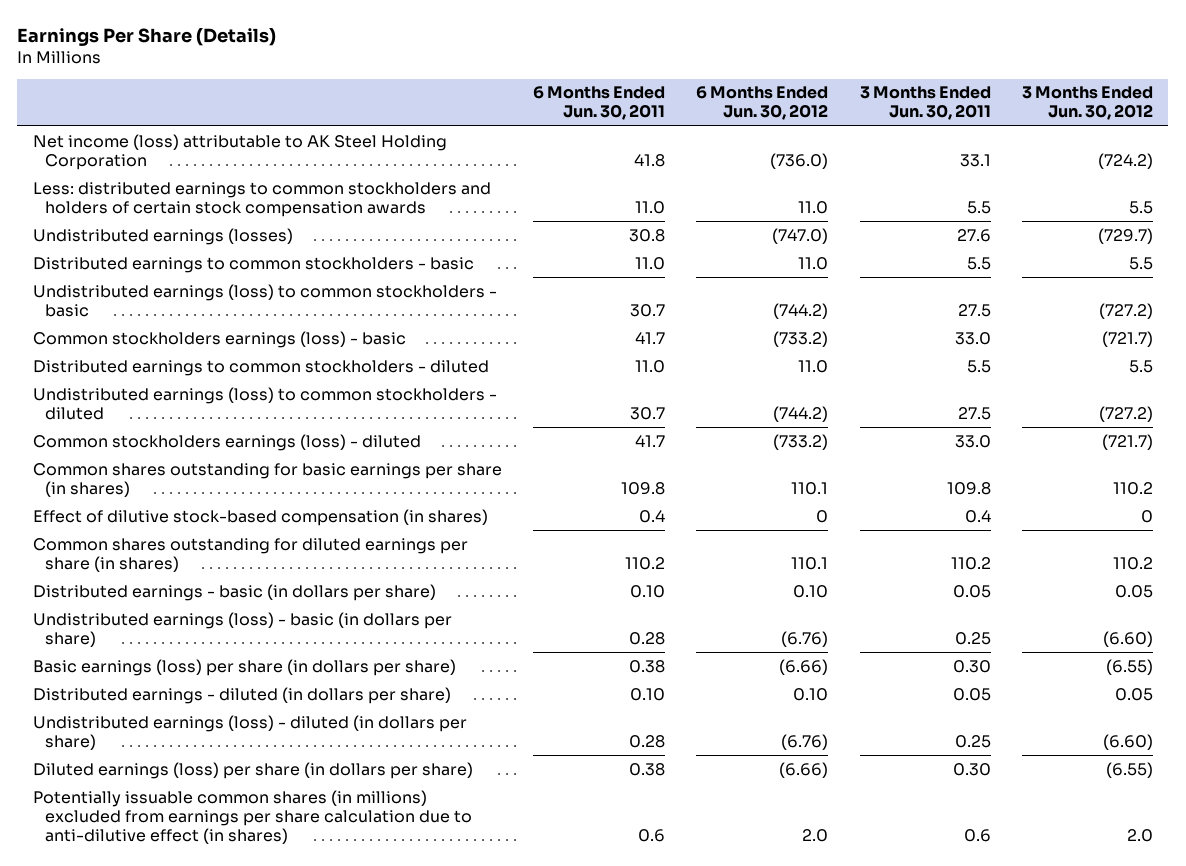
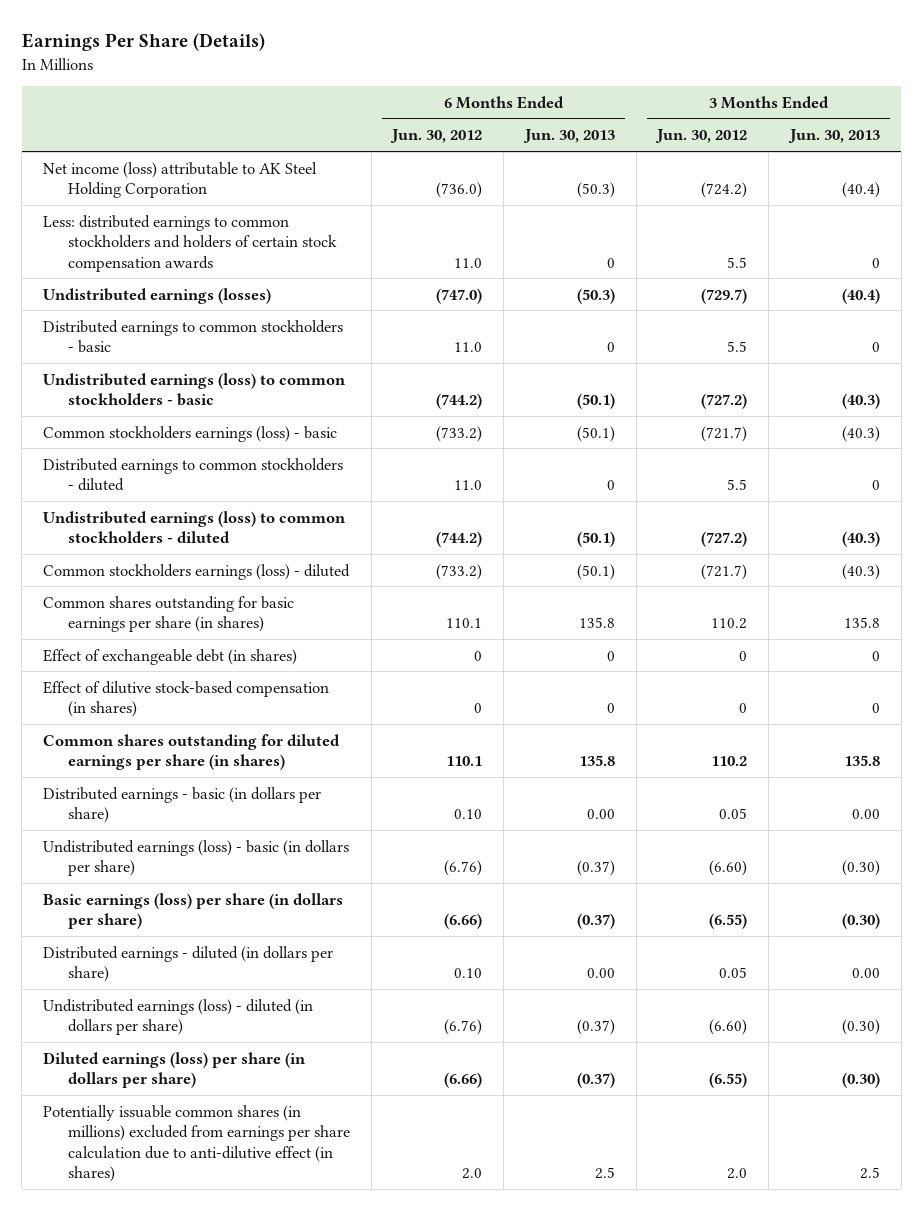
[532,86,665,121] 6 Months Ended Jun. 30, 2011 -> none
[859,86,991,121] 3 Months Ended Jun. 30, 2011 -> none
none -> [522,129,615,144] Jun. 30, 2013
none -> [787,129,880,144] Jun. 30, 2013
none -> [42,648,297,665] Effect of exchangeable debt (in shares)

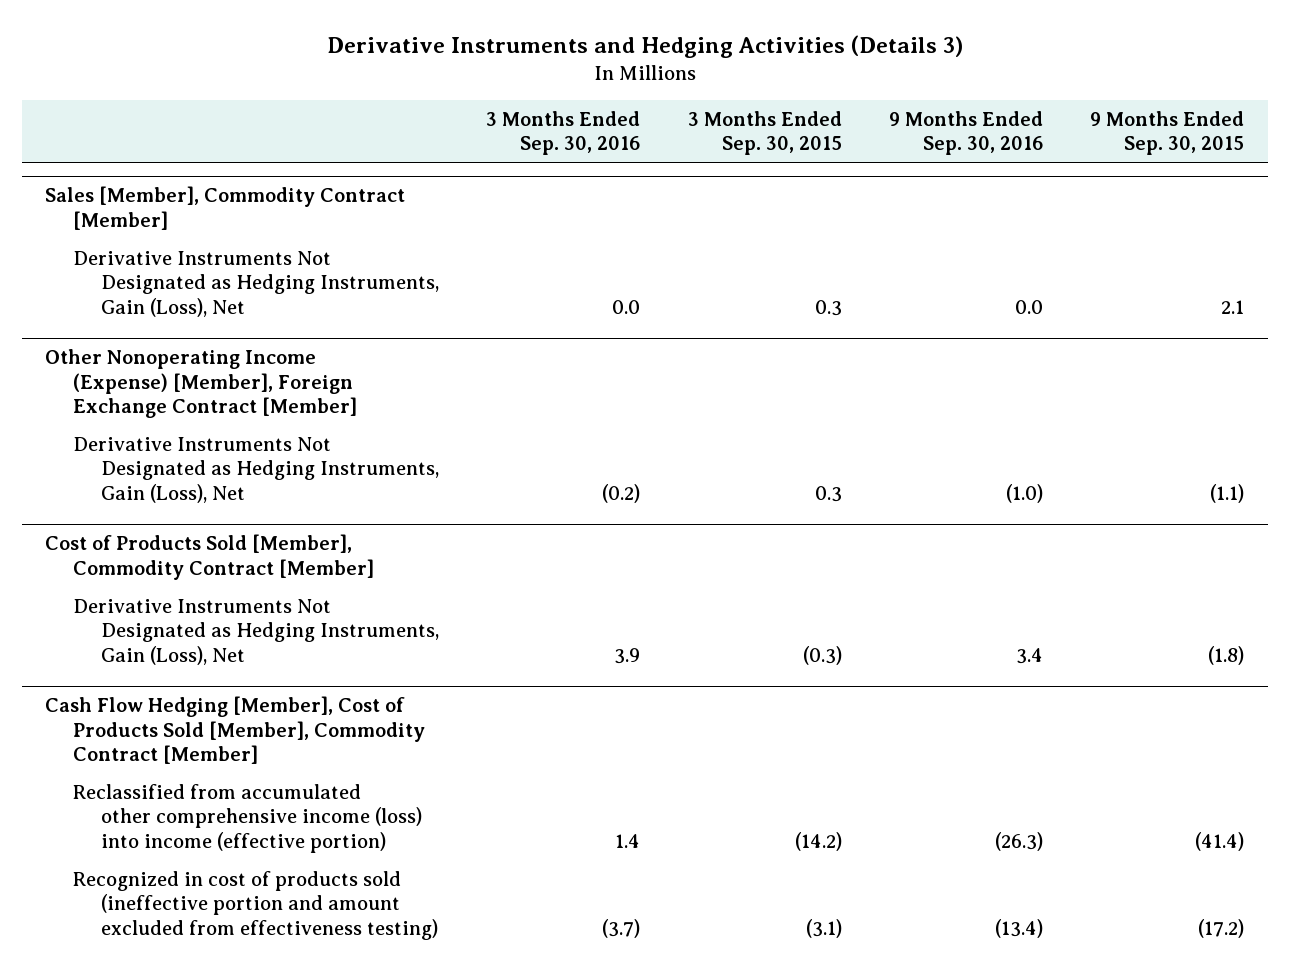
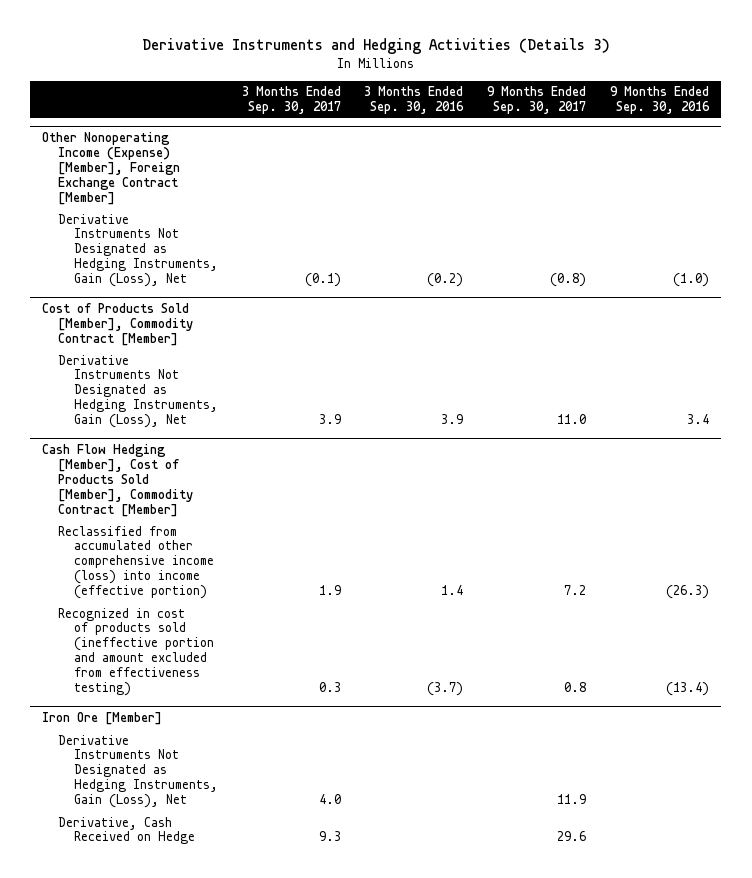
[687,111,842,156] 3 Months Ended Sep. 30, 2015 -> none
[1090,111,1245,156] 9 Months Ended Sep. 30, 2015 -> none
none -> [241,86,341,114] 3 Months Ended Sep. 30, 2017
none -> [487,86,587,114] 9 Months Ended Sep. 30, 2017
[45,186,406,230] Sales [Member], Commodity Contract [Member] -> none
[73,251,439,317] Derivative Instruments Not Designated as Hedging Instruments, Gain (Loss), Net -> none
none -> [42,712,163,726] Iron Ore [Member]
none -> [57,734,218,809] Derivative Instruments Not Designated as Hedging Instruments, Gain (Loss), Net
none -> [57,816,195,845] Derivative, Cash Received on Hedge

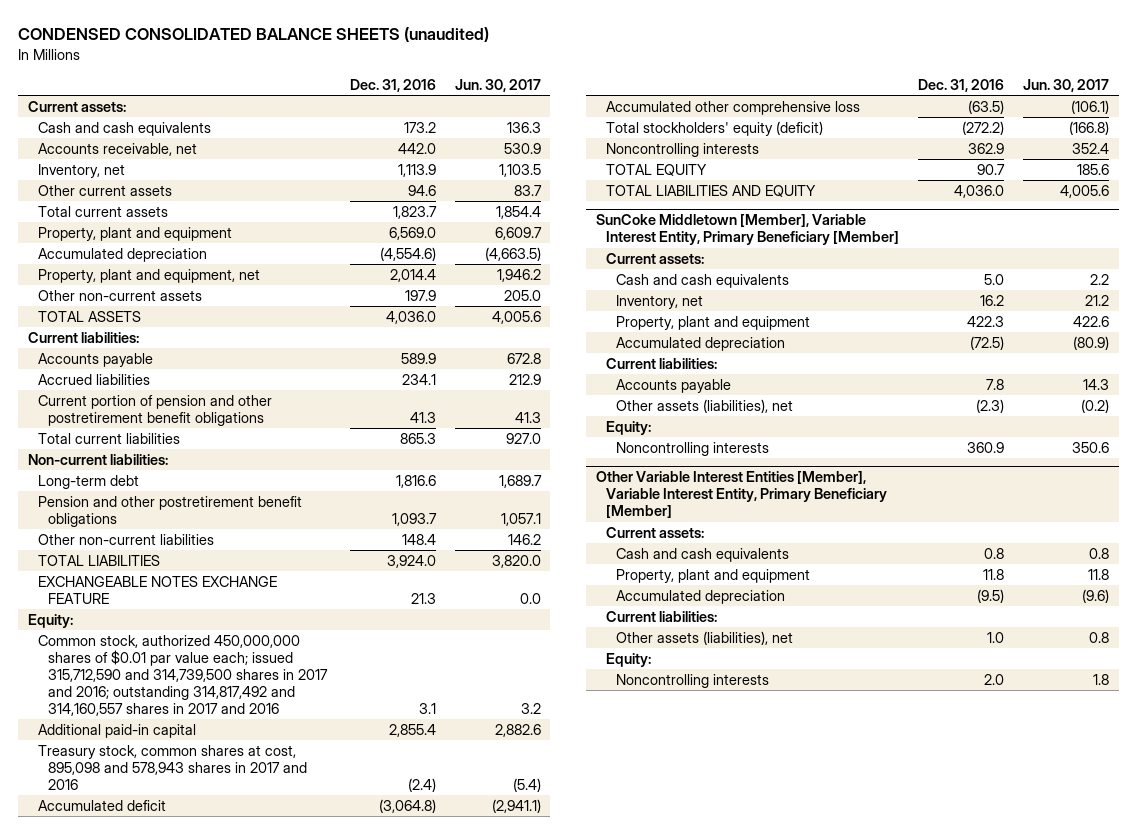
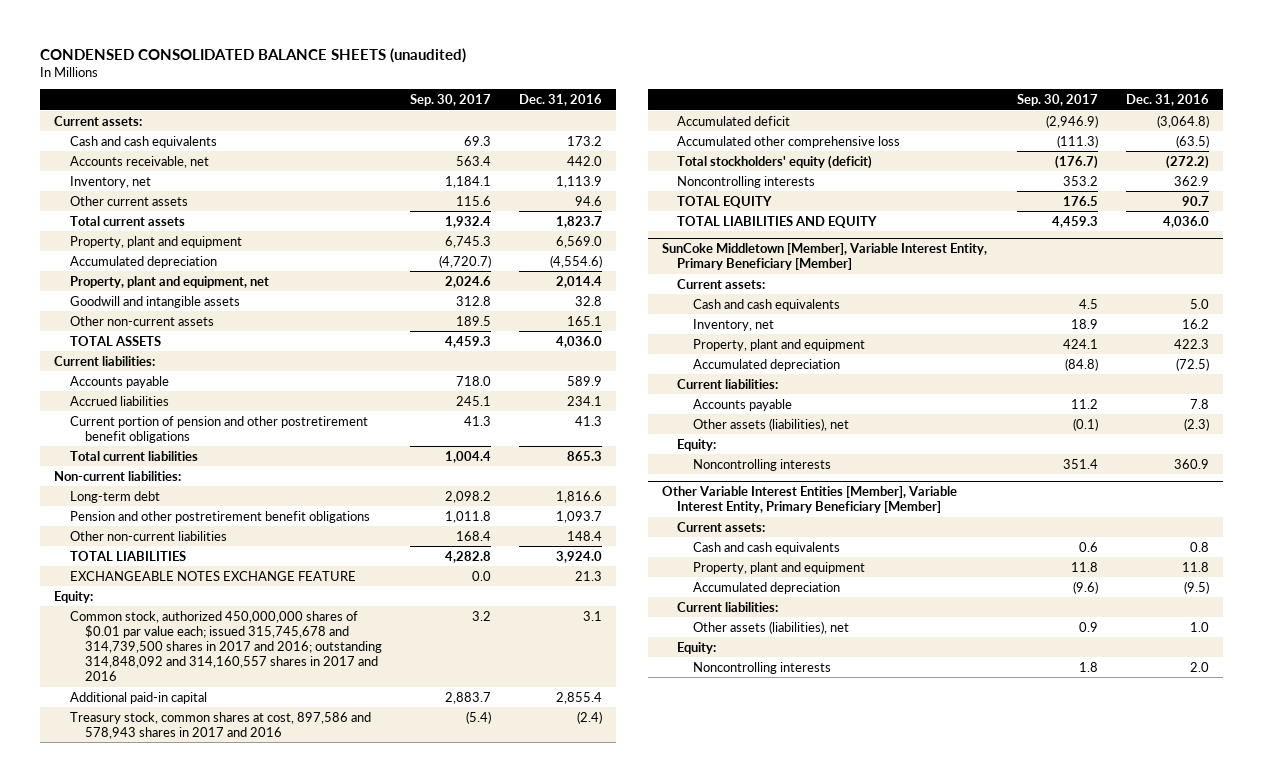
[454,78,541,92] Jun. 30, 2017 -> none
none -> [410,94,492,107] Sep. 30, 2017
none -> [69,295,240,308] Goodwill and intangible assets
[404,289,436,301] 197.9 -> [566,315,602,326] 165.1
[37,634,329,716] Common stock, authorized 450,000,000 shares of $0.01 par value each; issued 315,712,590 and 314,739,500 shares in 2017 and 2016; outstanding 314,817,492 and 314,160,557 shares in 2017 and 2016 -> [69,610,383,682] Common stock, authorized 450,000,000 shares of $0.01 par value each; issued 315,745,678 and 314,739,500 shares in 2017 and 2016; outstanding 314,848,092 and 314,160,557 shares in 2017 and 2016
[37,744,308,790] Treasury stock, common shares at cost, 895,098 and 578,943 shares in 2017 and 2016 -> [69,711,371,739] Treasury stock, common shares at cost, 897,586 and 578,943 shares in 2017 and 2016

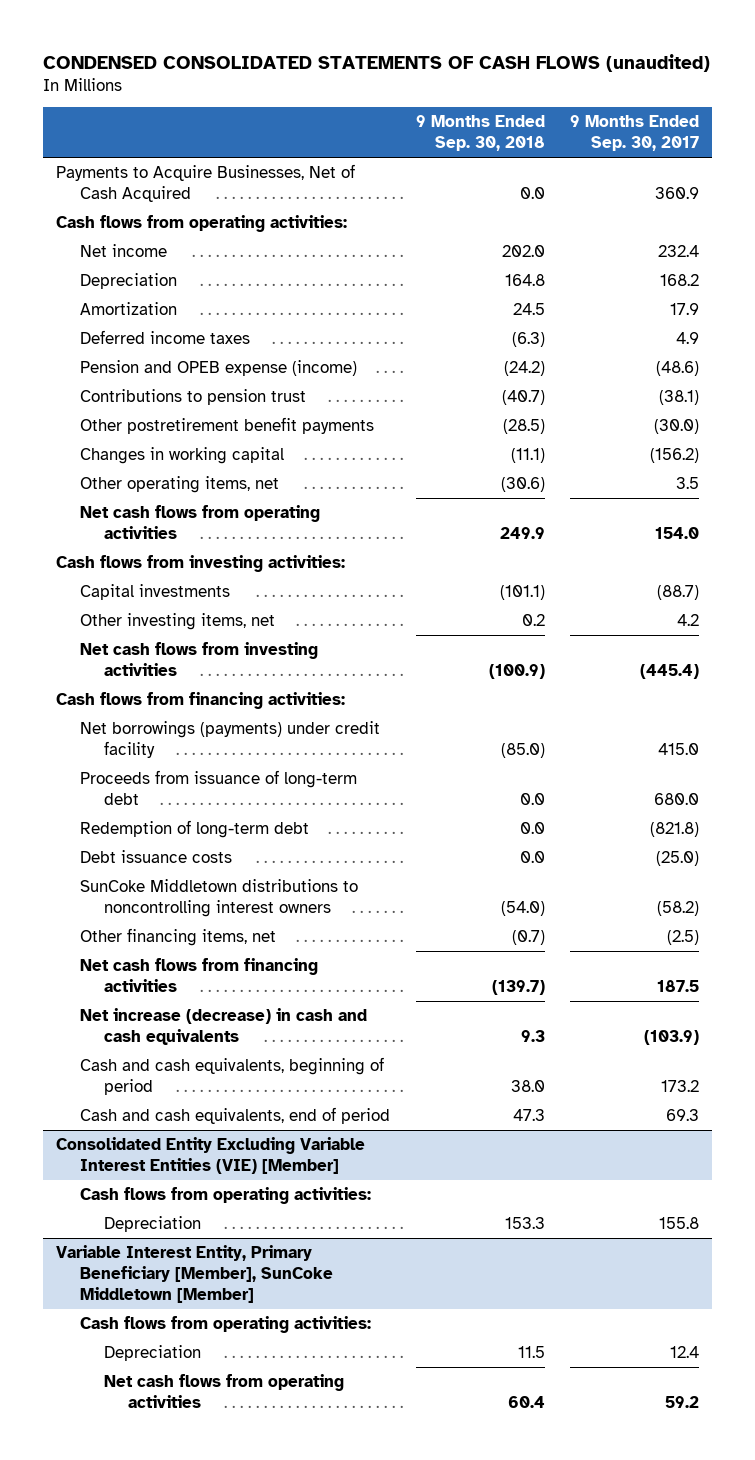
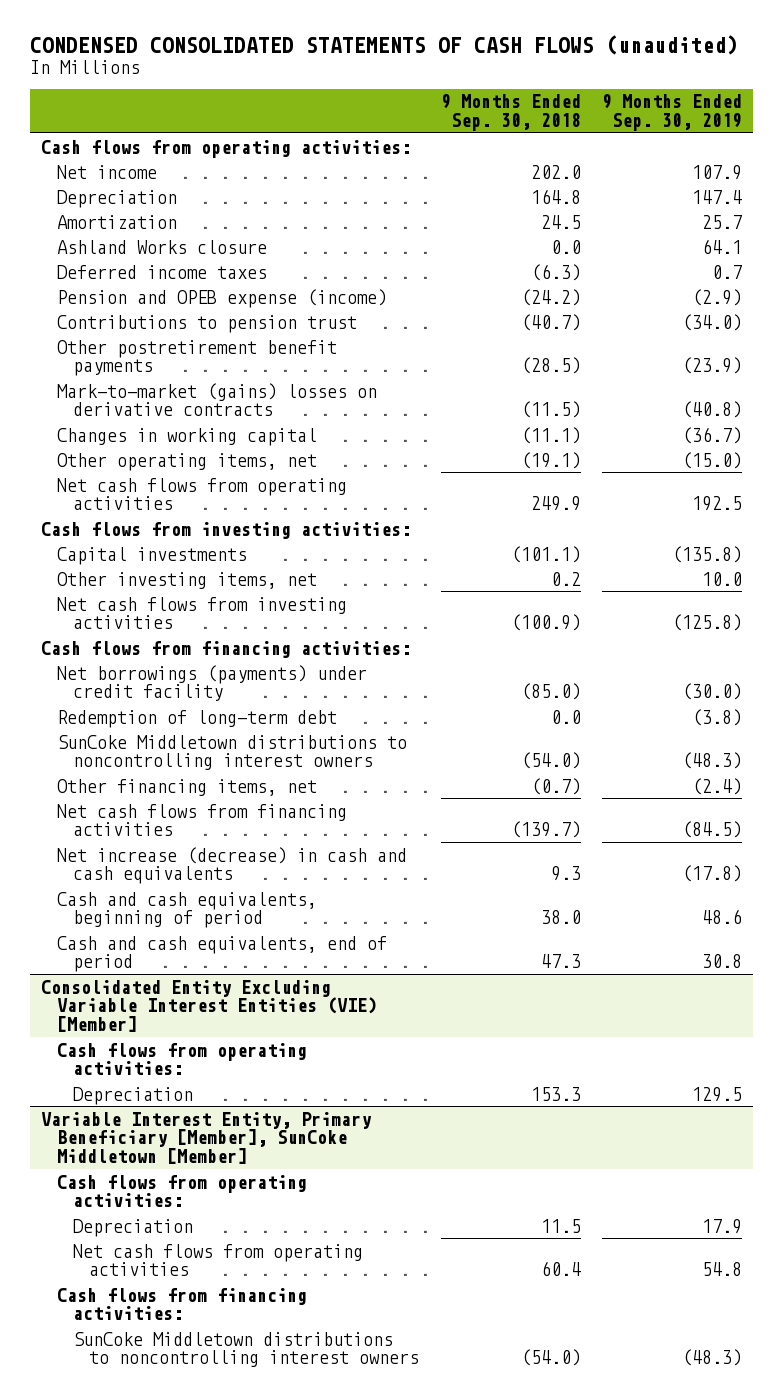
[570,115,700,152] 9 Months Ended Sep. 30, 2017 -> none
none -> [602,94,743,132] 9 Months Ended Sep. 30, 2019
[55,164,355,203] Payments to Acquire Businesses, Net of Cash Acquired -> none
none -> [56,239,267,254] Ashland Works closure
none -> [56,382,377,417] Mark-to-market (gains) losses on derivative contracts
[500,477,545,493] (30.6) -> [520,451,581,469] (19.1)
[79,770,357,806] Proceeds from issuance of long-term debt -> none
[79,850,232,864] Debt issuance costs -> none
none -> [56,1287,307,1321] Cash flows from financing activities:
none -> [72,1331,420,1368] SunCoke Middletown distributions to noncontrolling interest owners

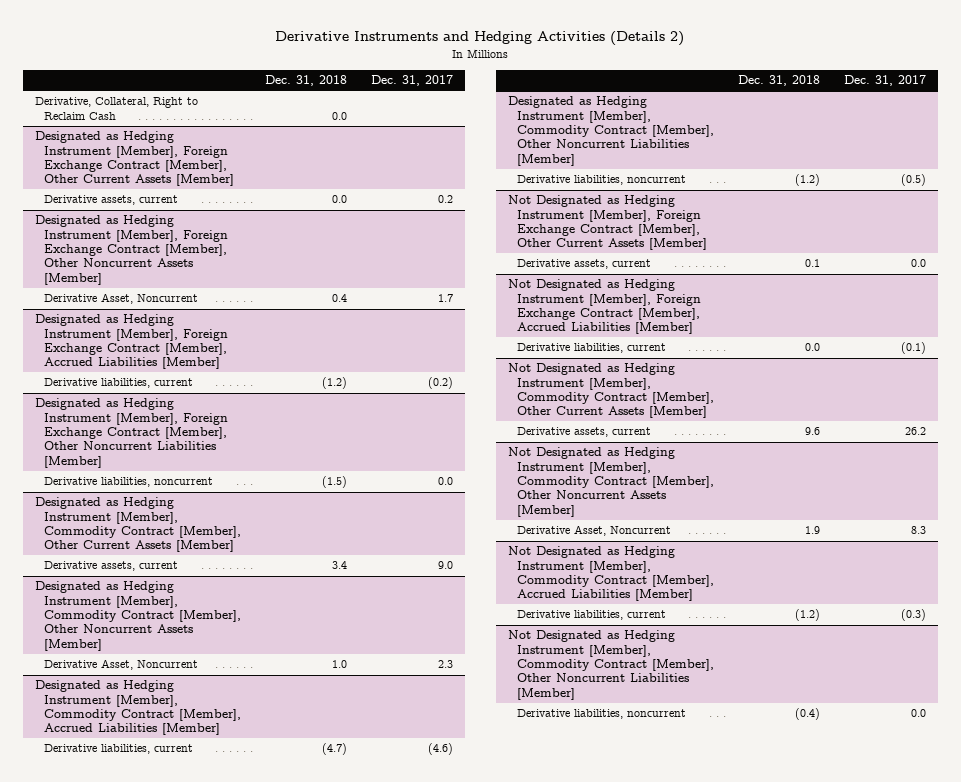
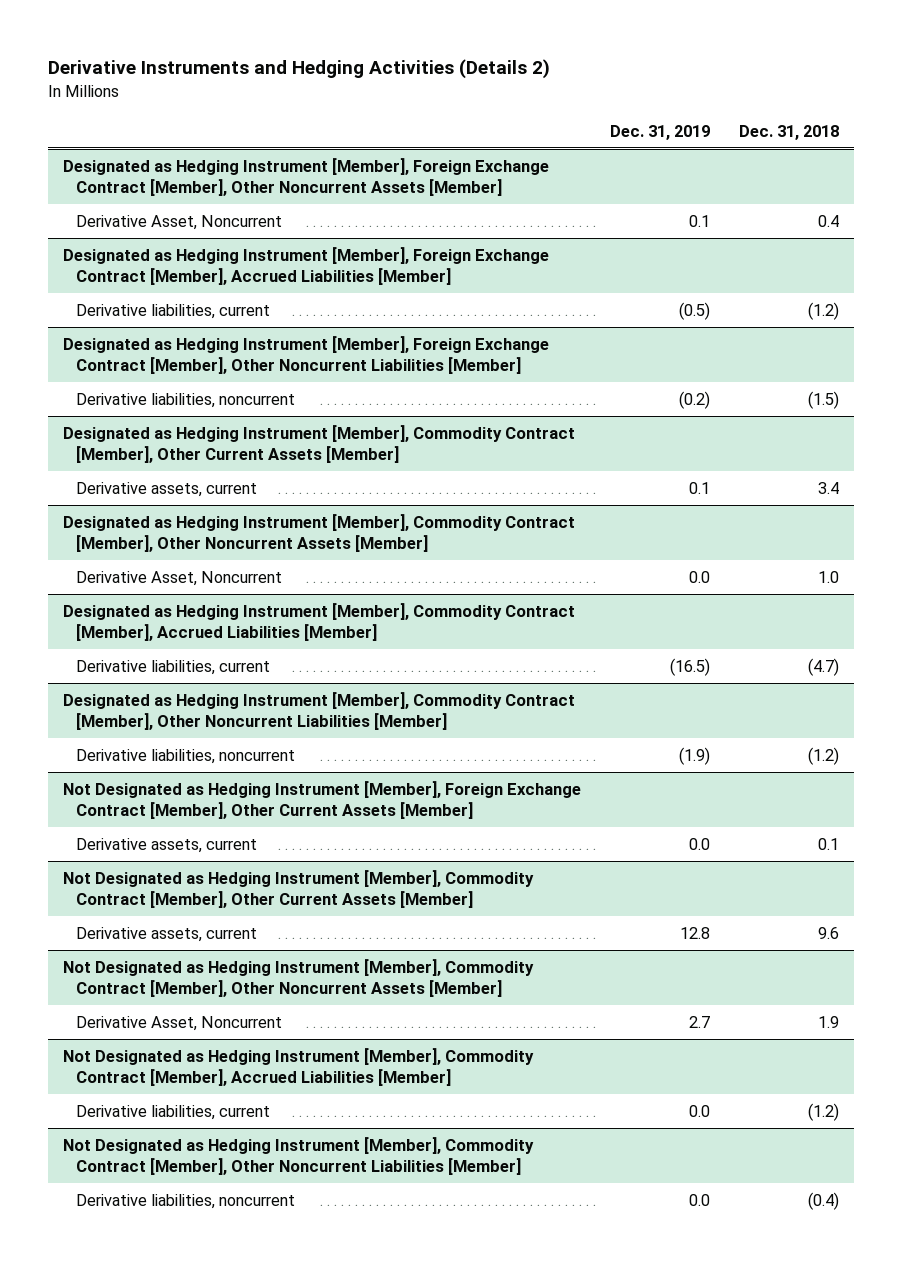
[371,75,454,87] Dec. 31, 2017 -> none
none -> [610,124,711,140] Dec. 31, 2019
[34,97,198,120] Derivative, Collateral, Right to Reclaim Cash -> none
[34,131,235,187] Designated as Hedging Instrument [Member], Foreign Exchange Contract [Member], Other Current Assets [Member] -> none
[44,195,179,206] Derivative assets, current -> none
[507,279,702,335] Not Designated as Hedging Instrument [Member], Foreign Exchange Contract [Member], Accrued Liabilities [Member] -> none
[517,343,667,354] Derivative liabilities, current -> none

